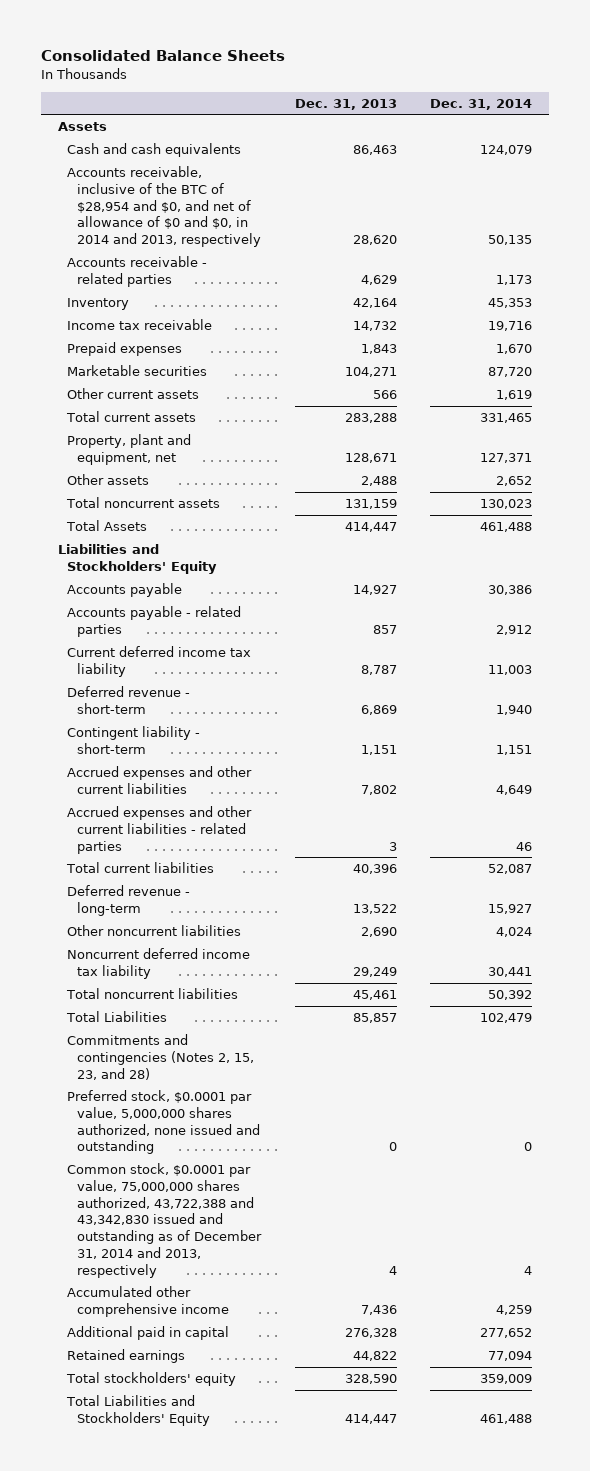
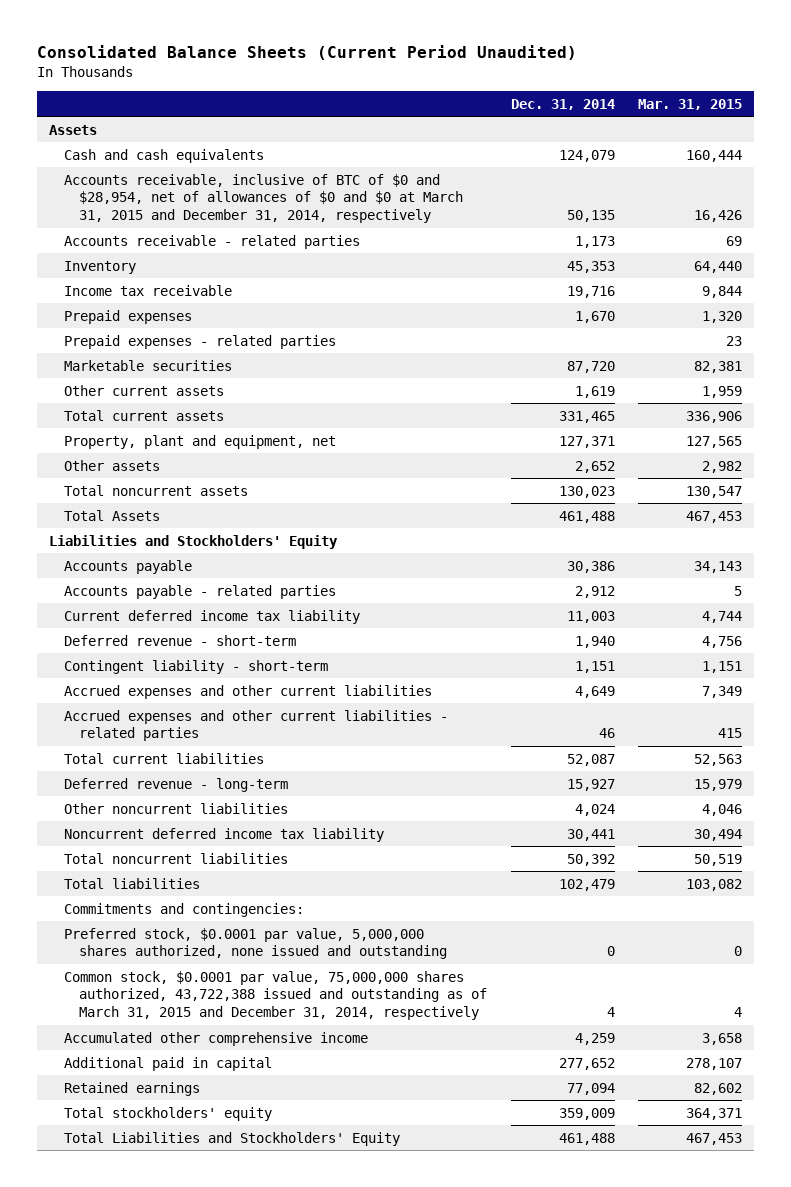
[40,49,285,61] Consolidated Balance Sheets -> [36,45,577,61] Consolidated Balance Sheets (Current Period Unaudited)
[294,98,397,110] Dec. 31, 2013 -> none
none -> [638,98,743,110] Mar. 31, 2015
[67,166,261,248] Accounts receivable, inclusive of the BTC of $28,954 and $0, and net of allowance of $0 and $0, in 2014 and 2013, respectively -> [64,173,464,223] Accounts receivable, inclusive of BTC of $0 and $28,954, net of allowances of $0 and $0 at March 31, 2015 and December 31, 2014, respectively
none -> [64,334,337,349] Prepaid expenses - related parties
[66,1011,168,1023] Total Liabilities -> [64,877,201,889] Total liabilities
[67,1034,254,1080] Commitments and contingencies (Notes 2, 15, 23, and 28) -> [64,902,305,917] Commitments and contingencies:
[67,1163,262,1278] Common stock, $0.0001 par value, 75,000,000 shares authorized, 43,722,388 and 43,342,830 issued and outstanding as of December 31, 2014 and 2013, respectively -> [64,970,488,1020] Common stock, $0.0001 par value, 75,000,000 shares authorized, 43,722,388 issued and outstanding as of March 31, 2015 and December 31, 2014, respectively

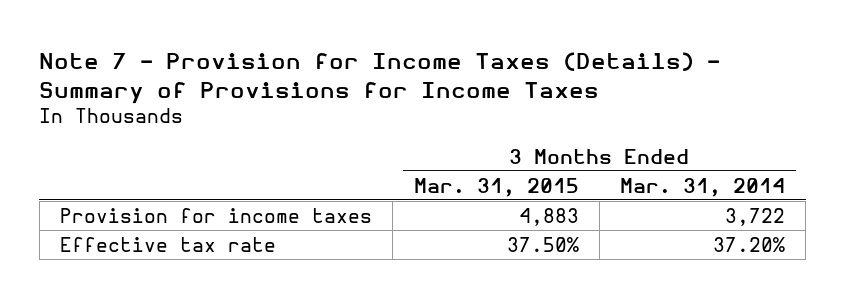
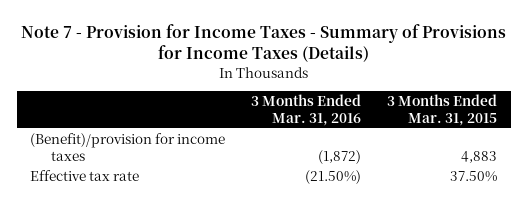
[39,51,721,104] Note 7 - Provision for Income Taxes (Details) - Summary of Provisions for Income Taxes -> [20,24,506,63] Note 7 - Provision for Income Taxes - Summary of Provisions for Income Taxes (Details)
[620,177,786,197] Mar. 31, 2014 -> none
none -> [251,94,362,126] 3 Months Ended Mar. 31, 2016
[60,207,373,223] Provision for income taxes -> [29,133,225,161] (Benefit)/provision for income taxes

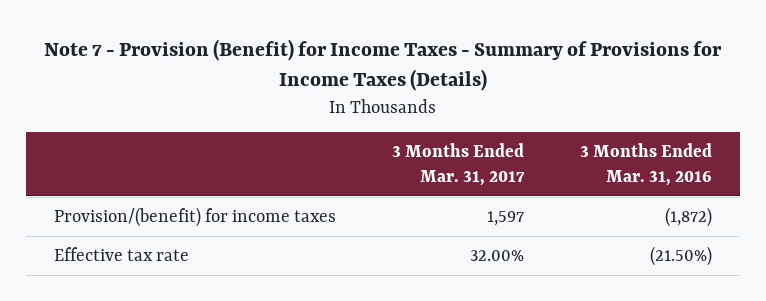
[20,24,506,63] Note 7 - Provision for Income Taxes - Summary of Provisions for Income Taxes (Details) -> [44,39,723,92] Note 7 - Provision (Benefit) for Income Taxes - Summary of Provisions for Income Taxes (Details)
[387,94,498,126] 3 Months Ended Mar. 31, 2015 -> none
none -> [392,143,526,186] 3 Months Ended Mar. 31, 2017
[29,133,225,161] (Benefit)/provision for income taxes -> [54,207,337,228] Provision/(benefit) for income taxes

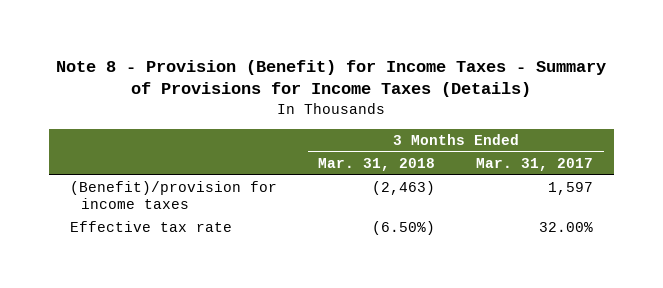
[44,39,723,92] Note 7 - Provision (Benefit) for Income Taxes - Summary of Provisions for Income Taxes (Details) -> [56,59,607,98] Note 8 - Provision (Benefit) for Income Taxes - Summary of Provisions for Income Taxes (Details)
[580,143,713,186] 3 Months Ended Mar. 31, 2016 -> none
none -> [317,158,435,172] Mar. 31, 2018
[54,207,337,228] Provision/(benefit) for income taxes -> [69,181,277,210] (Benefit)/provision for income taxes

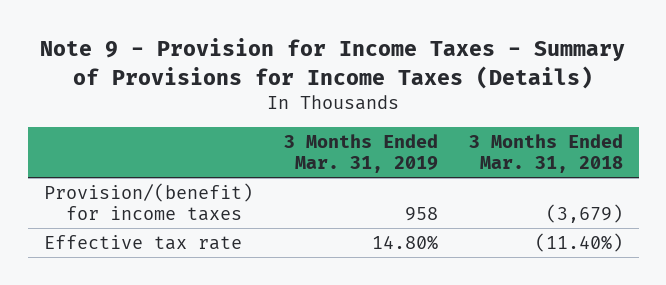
[56,59,607,98] Note 8 - Provision (Benefit) for Income Taxes - Summary of Provisions for Income Taxes (Details) -> [40,38,626,89] Note 9 - Provision for Income Taxes - Summary of Provisions for Income Taxes (Details)
[476,158,594,172] Mar. 31, 2017 -> none
none -> [283,134,438,174] 3 Months Ended Mar. 31, 2019
[69,181,277,210] (Benefit)/provision for income taxes -> [43,182,253,221] Provision/(benefit) for income taxes
[371,181,435,196] (2,463) -> [545,203,623,223] (3,679)
[371,221,435,236] (6.50%) -> [534,232,623,252] (11.40%)

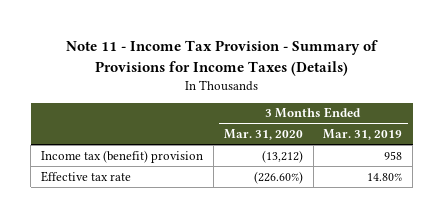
[40,38,626,89] Note 9 - Provision for Income Taxes - Summary of Provisions for Income Taxes (Details) -> [65,40,378,76] Note 11 - Income Tax Provision - Summary of Provisions for Income Taxes (Details)
[468,134,623,174] 3 Months Ended Mar. 31, 2018 -> none
none -> [223,129,303,141] Mar. 31, 2020
[43,182,253,221] Provision/(benefit) for income taxes -> [41,149,204,163] Income tax (benefit) provision

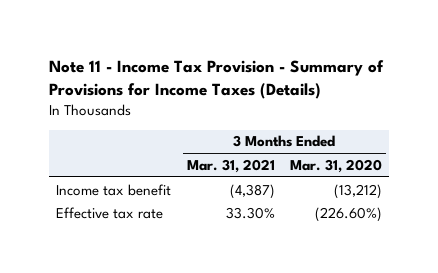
[323,129,403,141] Mar. 31, 2019 -> none
none -> [186,158,275,173] Mar. 31, 2021
[41,149,204,163] Income tax (benefit) provision -> [56,183,172,196] Income tax benefit

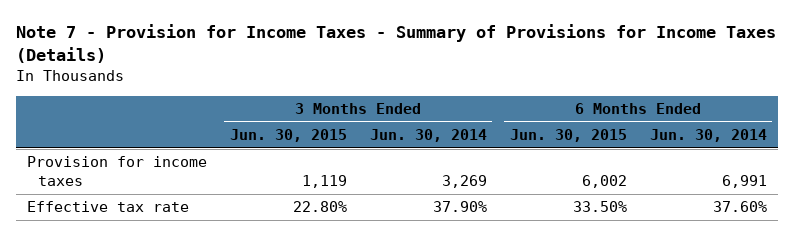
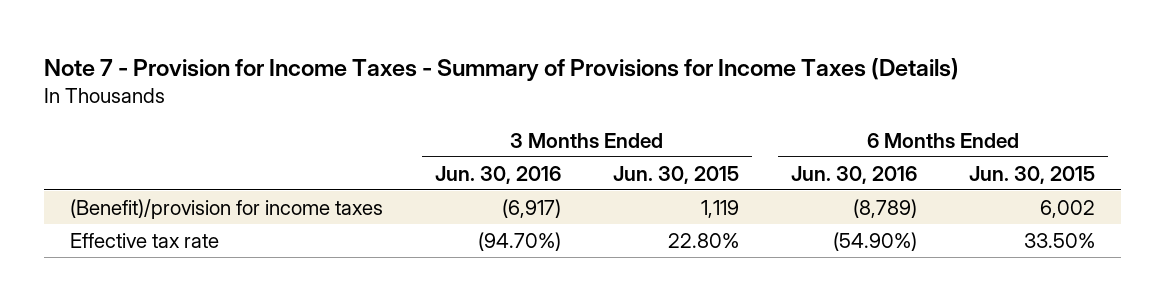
[369,129,487,143] Jun. 30, 2014 -> none
[649,129,767,143] Jun. 30, 2014 -> none
none -> [435,165,562,184] Jun. 30, 2016
none -> [790,165,917,184] Jun. 30, 2016
[26,156,207,187] Provision for income taxes -> [70,198,384,219] (Benefit)/provision for income taxes

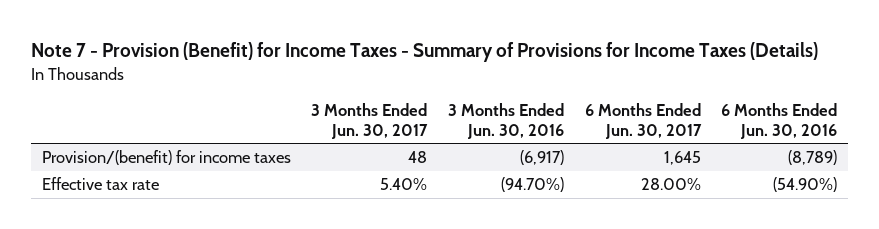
[44,57,960,81] Note 7 - Provision for Income Taxes - Summary of Provisions for Income Taxes (Details) -> [31,42,819,63] Note 7 - Provision (Benefit) for Income Taxes - Summary of Provisions for Income Taxes (Details)
[613,165,740,184] Jun. 30, 2015 -> none
[968,165,1095,184] Jun. 30, 2015 -> none
none -> [311,102,429,139] 3 Months Ended Jun. 30, 2017
none -> [584,102,702,139] 6 Months Ended Jun. 30, 2017
[70,198,384,219] (Benefit)/provision for income taxes -> [41,150,291,166] Provision/(benefit) for income taxes

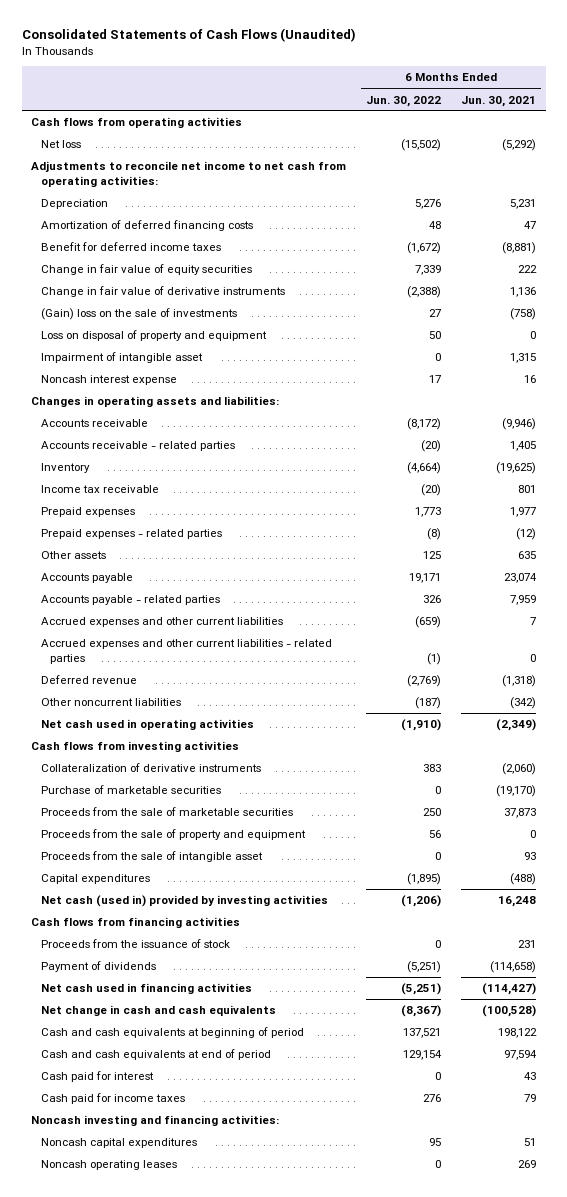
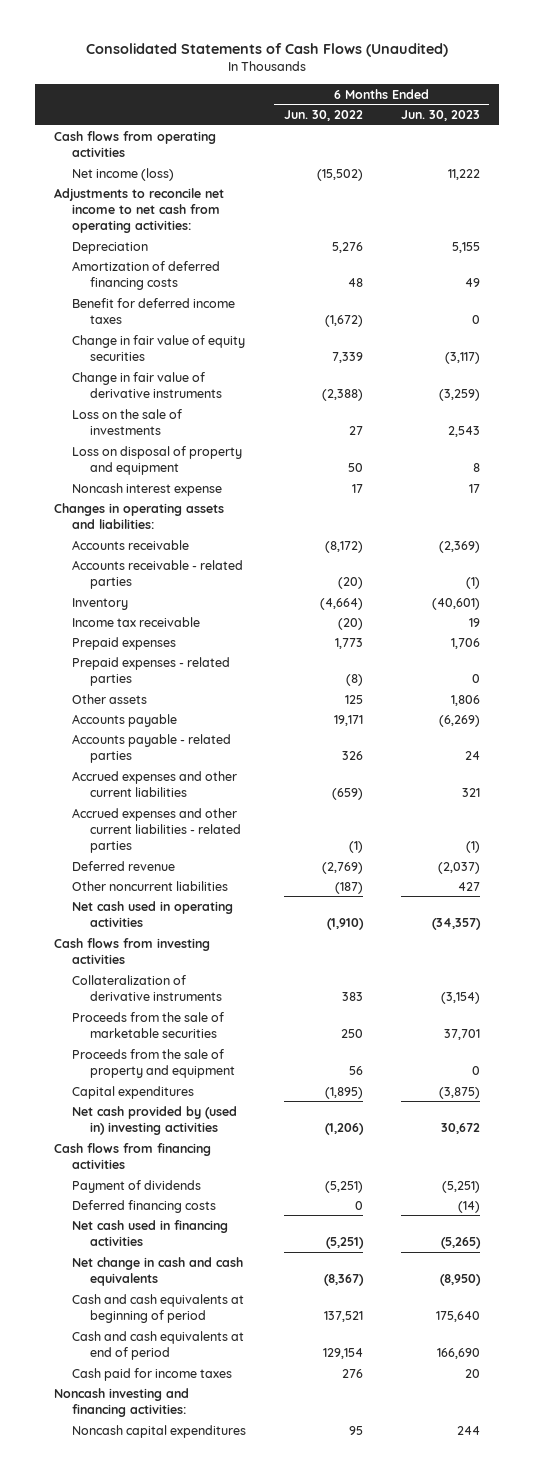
[460,95,536,107] Jun. 30, 2021 -> none
none -> [400,110,480,122] Jun. 30, 2023
[40,140,81,149] Net loss -> [71,167,174,181] Net income (loss)
[40,308,237,321] (Gain) loss on the sale of investments -> [71,408,182,435] Loss on the sale of investments
[40,352,203,364] Impairment of intangible asset -> none
[40,785,221,795] Purchase of marketable securities -> none
[40,851,263,863] Proceeds from the sale of intangible asset -> none
[40,895,328,908] Net cash (used in) provided by investing activities -> [71,1105,237,1135] Net cash provided by (used in) investing activities
[40,939,230,949] Proceeds from the issuance of stock -> none
none -> [71,1199,216,1213] Deferred financing costs
[40,1071,154,1083] Cash paid for interest -> none
[40,1160,177,1171] Noncash operating leases -> none

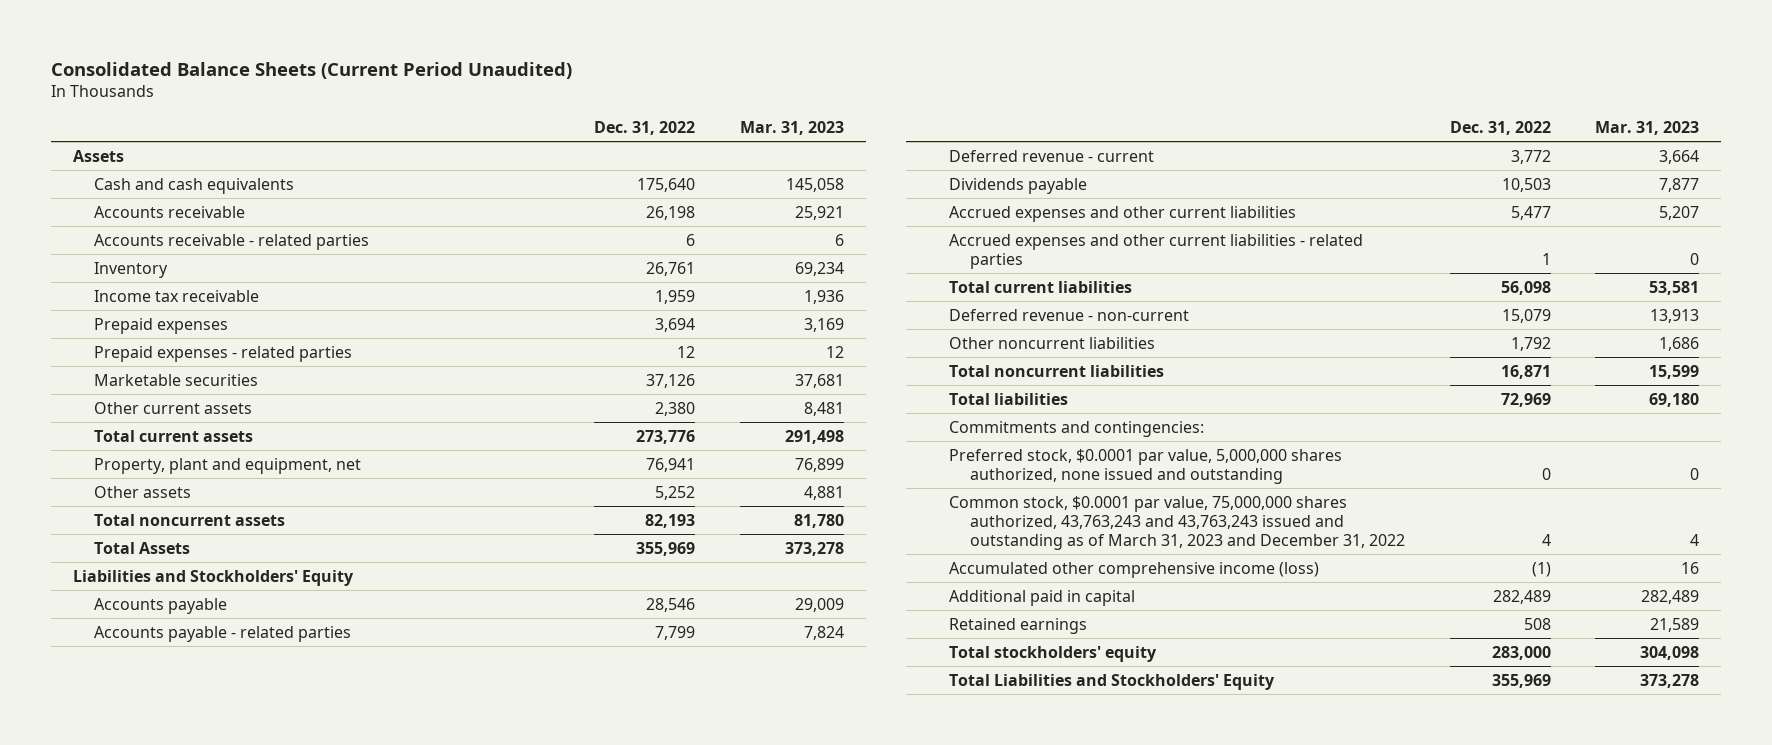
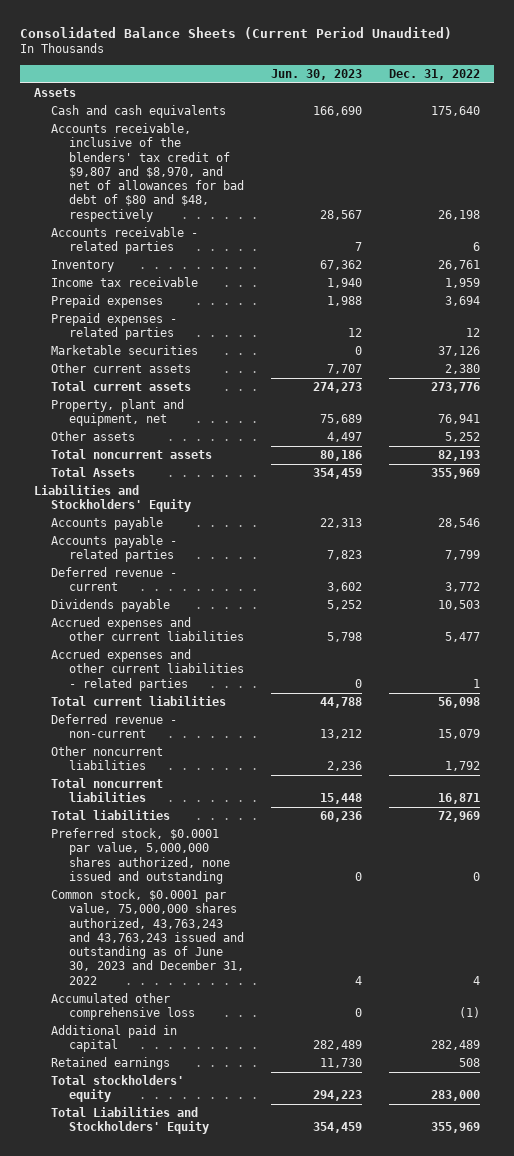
[739,120,844,135] Mar. 31, 2023 -> none
none -> [271,68,363,80] Jun. 30, 2023
[93,205,245,218] Accounts receivable -> [51,123,245,222] Accounts receivable, inclusive of the blenders' tax credit of $9,807 and $8,970, and net of allowances for bad debt of $80 and $48, respectively
[949,420,1205,437] Commitments and contingencies: -> none
[949,495,1405,551] Common stock, $0.0001 par value, 75,000,000 shares authorized, 43,763,243 and 43,763,243 issued and outstanding as of March 31, 2023 and December 31, 2022 -> [51,889,245,985] Common stock, $0.0001 par value, 75,000,000 shares authorized, 43,763,243 and 43,763,243 issued and outstanding as of June 30, 2023 and December 31, 2022
[949,561,1320,578] Accumulated other comprehensive income (loss) -> [51,993,196,1021] Accumulated other comprehensive loss

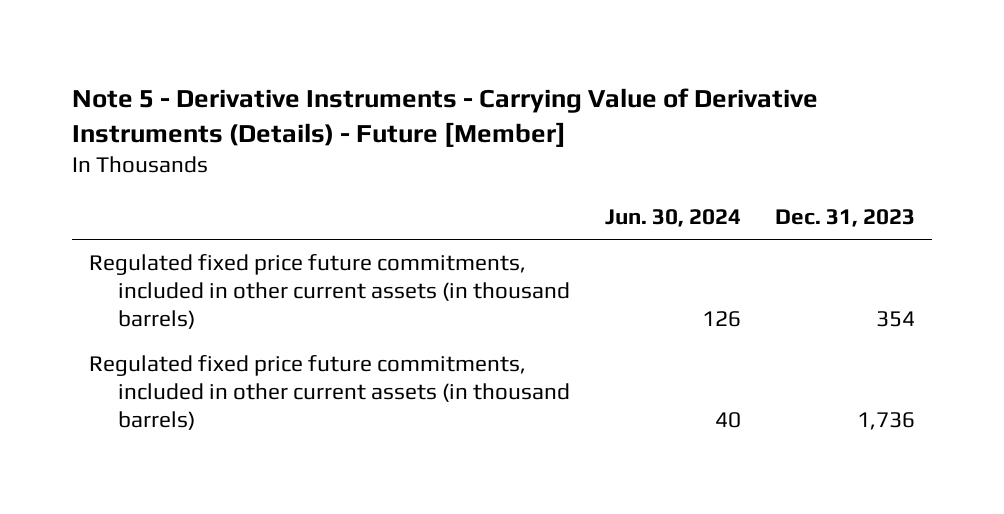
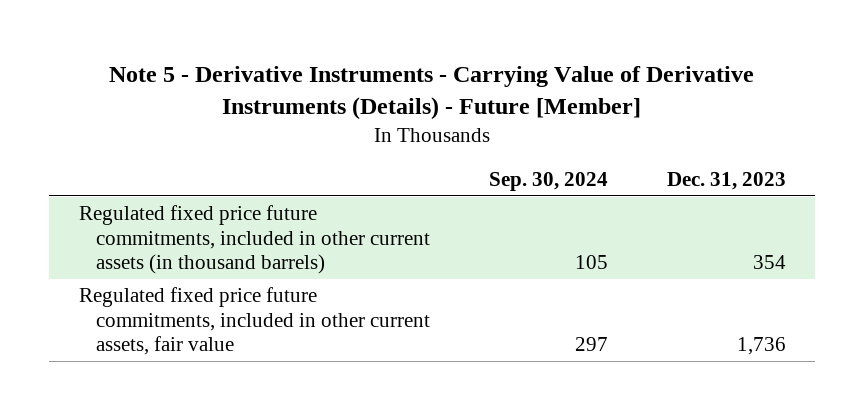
[604,208,741,227] Jun. 30, 2024 -> none
none -> [489,172,609,192] Sep. 30, 2024
[89,354,571,431] Regulated fixed price future commitments, included in other current assets (in thousand barrels) -> [78,287,431,356] Regulated fixed price future commitments, included in other current assets, fair value

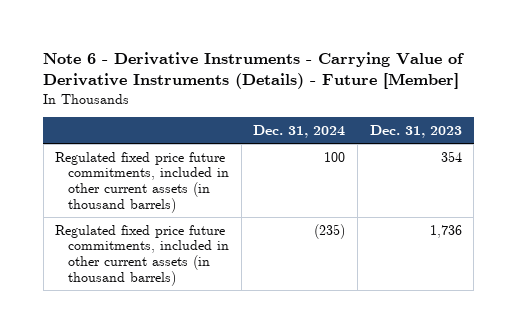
[109,65,755,121] Note 5 - Derivative Instruments - Carrying Value of Derivative Instruments (Details) - Future [Member] -> [43,52,465,90] Note 6 - Derivative Instruments - Carrying Value of Derivative Instruments (Details) - Future [Member]
[489,172,609,192] Sep. 30, 2024 -> none
none -> [253,124,346,138] Dec. 31, 2024
[78,287,431,356] Regulated fixed price future commitments, included in other current assets, fair value -> [55,224,230,286] Regulated fixed price future commitments, included in other current assets (in thousand barrels)

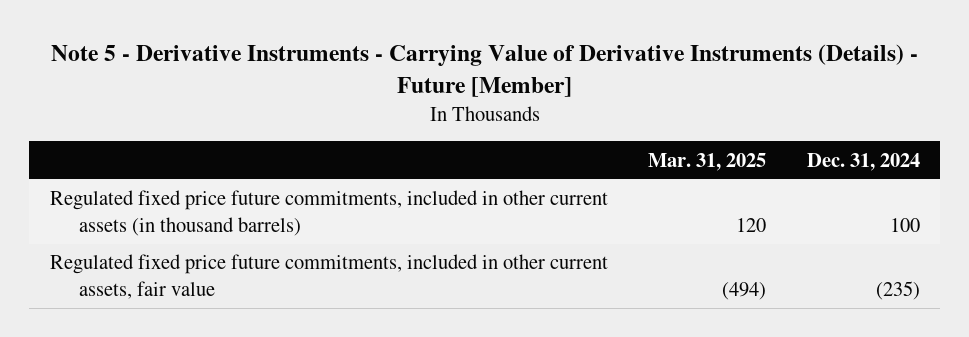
[43,52,465,90] Note 6 - Derivative Instruments - Carrying Value of Derivative Instruments (Details) - Future [Member] -> [50,44,918,98] Note 5 - Derivative Instruments - Carrying Value of Derivative Instruments (Details) - Future [Member]
[369,124,462,138] Dec. 31, 2023 -> none
none -> [648,152,767,171] Mar. 31, 2025
[55,224,230,286] Regulated fixed price future commitments, included in other current assets (in thousand barrels) -> [49,254,608,300] Regulated fixed price future commitments, included in other current assets, fair value

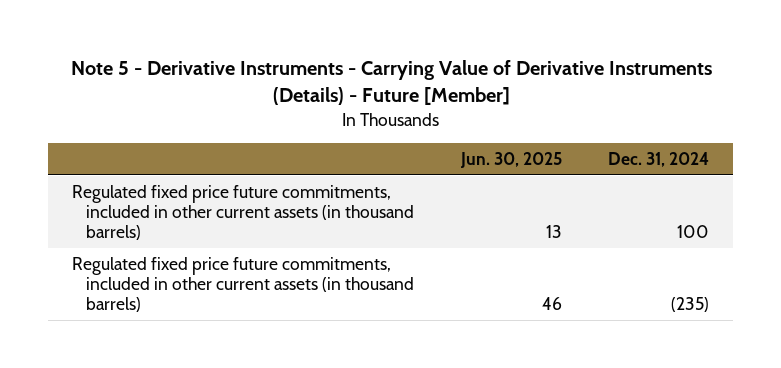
[648,152,767,171] Mar. 31, 2025 -> none
none -> [459,151,562,168] Jun. 30, 2025
[49,254,608,300] Regulated fixed price future commitments, included in other current assets, fair value -> [71,256,414,313] Regulated fixed price future commitments, included in other current assets (in thousand barrels)

